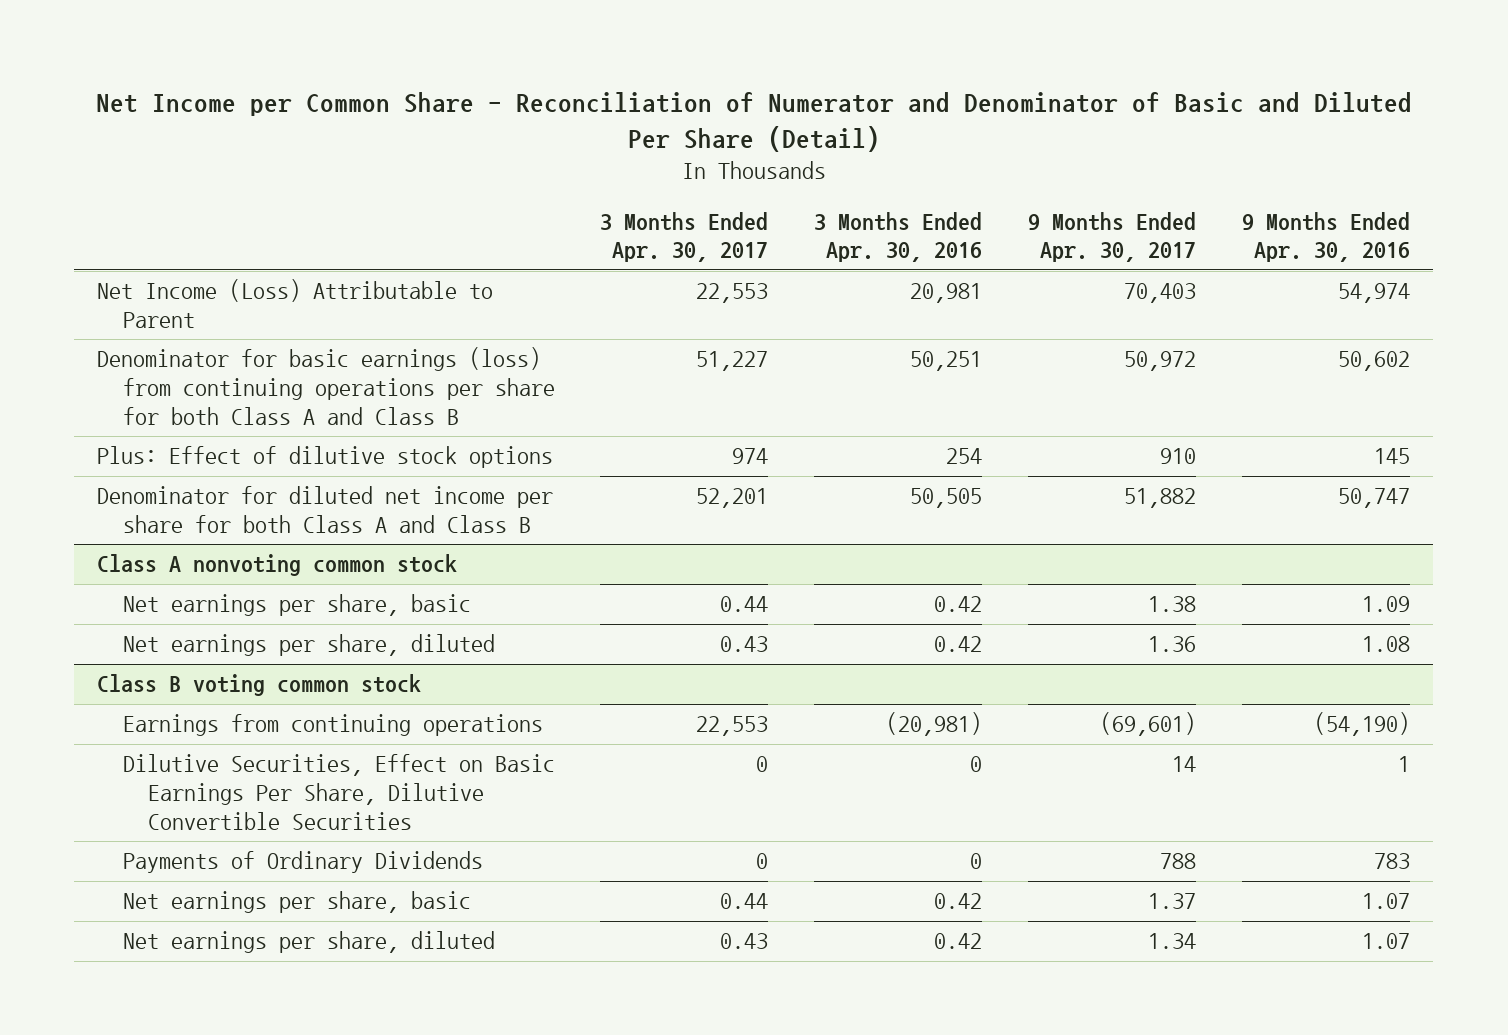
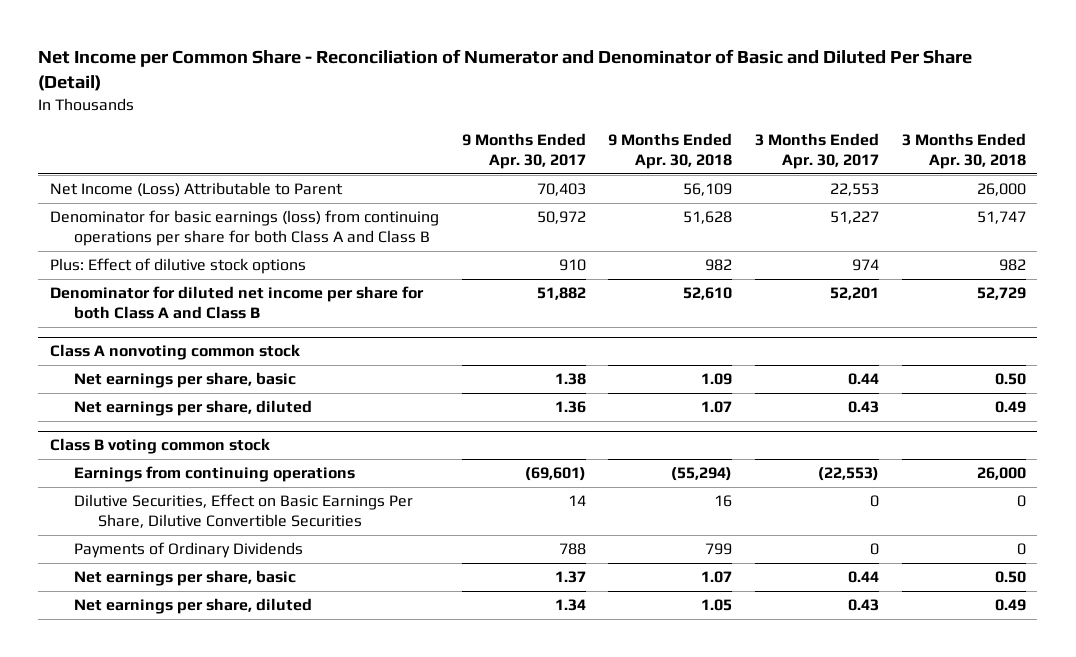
[814,211,983,263] 3 Months Ended Apr. 30, 2016 -> none
[1242,211,1411,263] 9 Months Ended Apr. 30, 2016 -> none
none -> [608,132,733,170] 9 Months Ended Apr. 30, 2018
none -> [901,132,1026,170] 3 Months Ended Apr. 30, 2018
[696,716,769,737] 22,553 -> [818,467,880,482] (22,553)

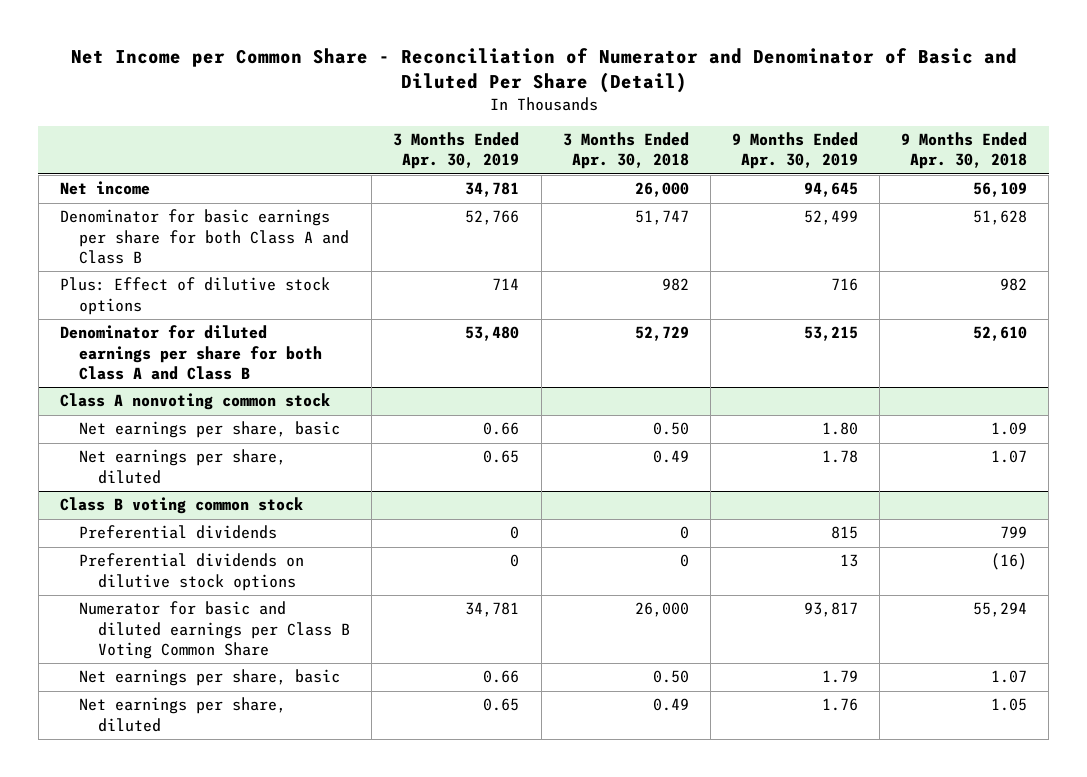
[461,132,586,170] 9 Months Ended Apr. 30, 2017 -> none
[755,132,880,170] 3 Months Ended Apr. 30, 2017 -> none
none -> [393,132,520,170] 3 Months Ended Apr. 30, 2019
none -> [731,132,858,170] 9 Months Ended Apr. 30, 2019
[49,182,343,198] Net Income (Loss) Attributable to Parent -> [59,181,150,196] Net income
[49,210,439,247] Denominator for basic earnings (loss) from continuing operations per share for both Class A and Class B -> [59,209,350,264] Denominator for basic earnings per share for both Class A and Class B
[49,286,424,320] Denominator for diluted net income per share for both Class A and Class B -> [59,325,323,380] Denominator for diluted earnings per share for both Class A and Class B
[73,466,355,483] Earnings from continuing operations -> none
[73,494,413,529] Dilutive Securities, Effect on Basic Earnings Per Share, Dilutive Convertible Securities -> none
[73,542,303,559] Payments of Ordinary Dividends -> [79,525,278,540] Preferential dividends
none -> [79,553,305,591] Preferential dividends on dilutive stock options
none -> [79,601,351,659] Numerator for basic and diluted earnings per Class B Voting Common Share

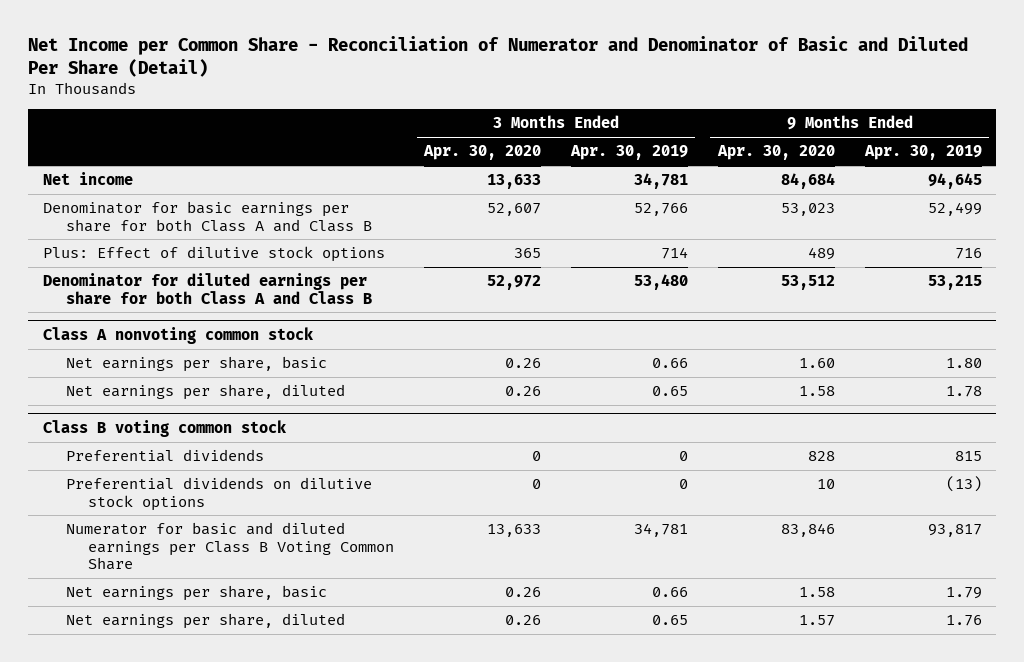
[562,132,689,170] 3 Months Ended Apr. 30, 2018 -> none
[901,132,1028,170] 9 Months Ended Apr. 30, 2018 -> none
none -> [423,145,542,161] Apr. 30, 2020
none -> [716,145,835,161] Apr. 30, 2020
[839,554,858,568] 13 -> [945,476,982,493] (13)

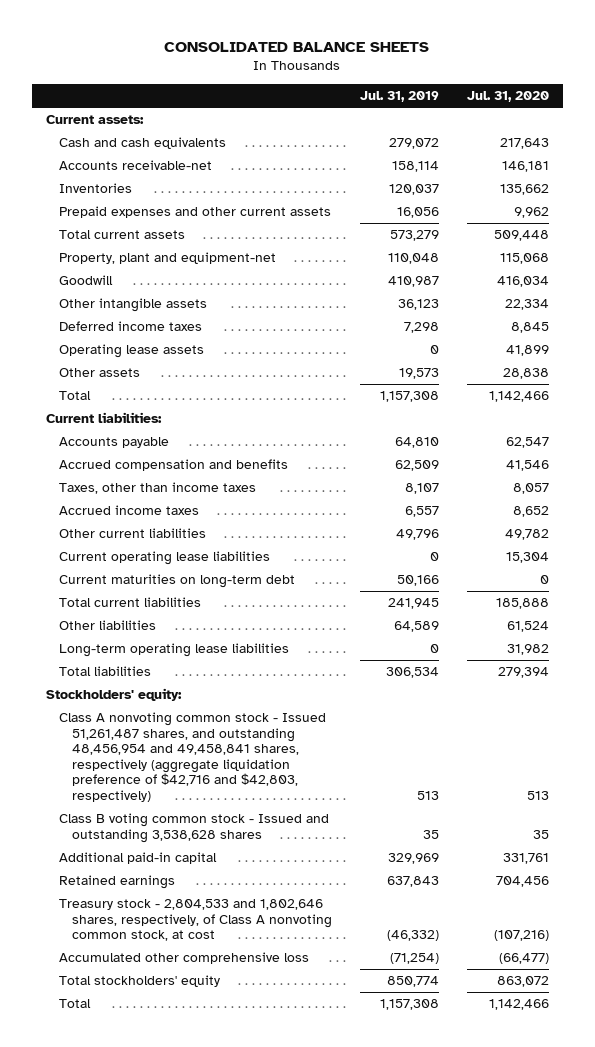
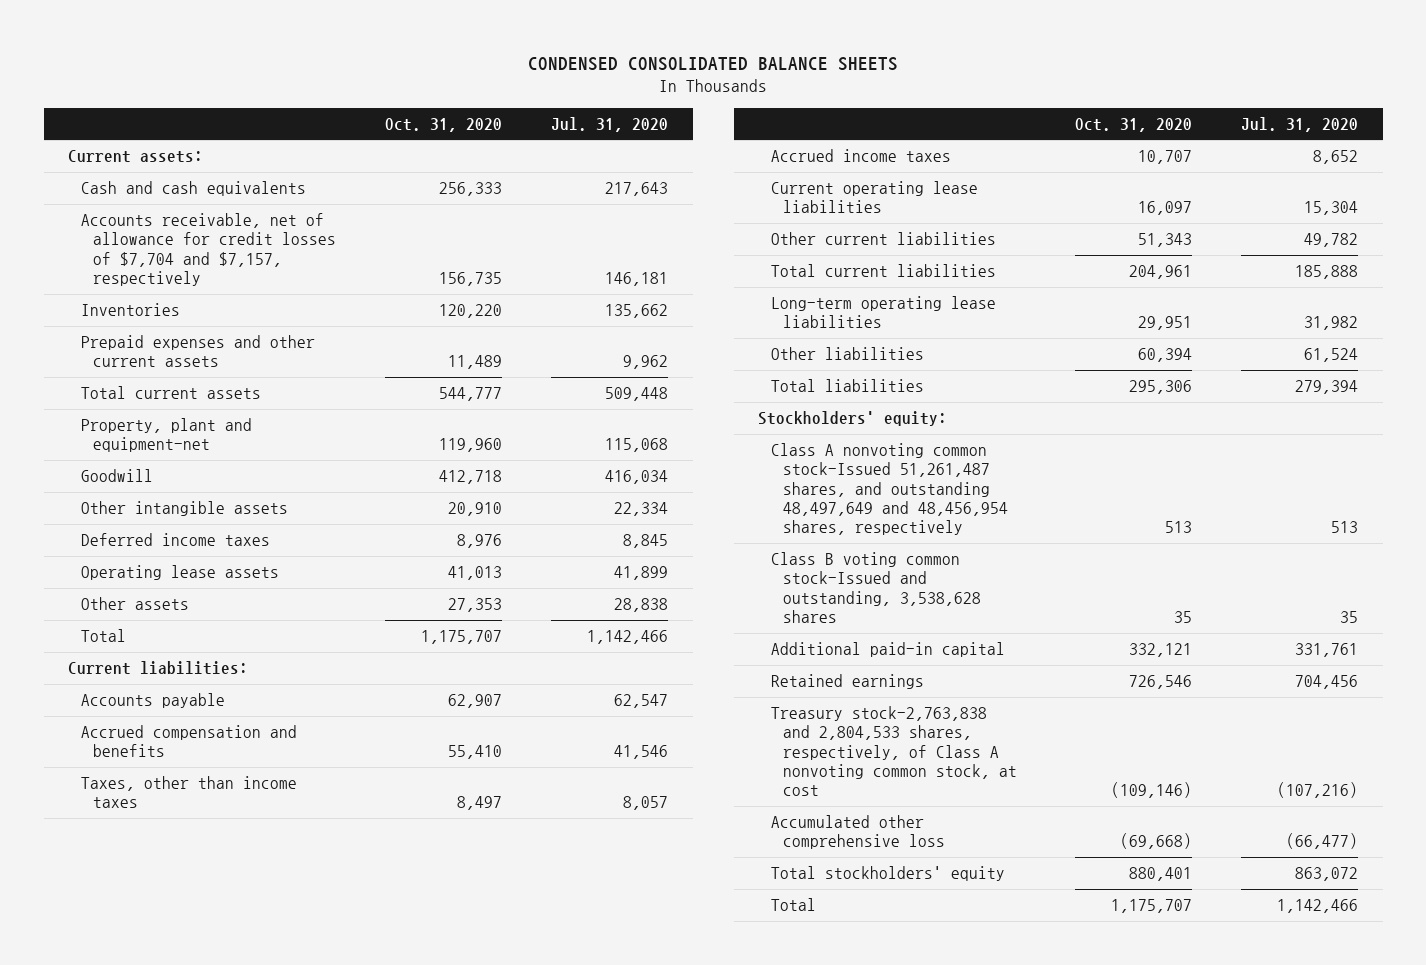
[164,42,430,53] CONSOLIDATED BALANCE SHEETS -> [528,57,899,72] CONDENSED CONSOLIDATED BALANCE SHEETS
[360,90,440,102] Jul. 31, 2019 -> none
none -> [385,117,503,132] Oct. 31, 2020
[59,160,213,171] Accounts receivable-net -> [80,213,337,286] Accounts receivable, net of allowance for credit losses of $7,704 and $7,157, respectively
[59,574,296,589] Current maturities on long-term debt -> none
[59,528,207,539] Other current liabilities -> [770,232,996,246] Other current liabilities
[59,620,157,631] Other liabilities -> [770,347,924,361] Other liabilities
[59,712,327,802] Class A nonvoting common stock - Issued 51,261,487 shares, and outstanding 48,456,954 and 49,458,841 shares, respectively (aggregate liquidation preference of $42,716 and $42,803, respectively) -> [770,443,1009,536] Class A nonvoting common stock-Issued 51,261,487 shares, and outstanding 48,497,649 and 48,456,954 shares, respectively
[59,813,330,843] Class B voting common stock - Issued and outstanding 3,538,628 shares -> [770,552,982,623] Class B voting common stock-Issued and outstanding, 3,538,628 shares
[59,899,333,942] Treasury stock - 2,804,533 and 1,802,646 shares, respectively, of Class A nonvoting common stock, at cost -> [770,706,1018,797] Treasury stock-2,763,838 and 2,804,533 shares, respectively, of Class A nonvoting common stock, at cost

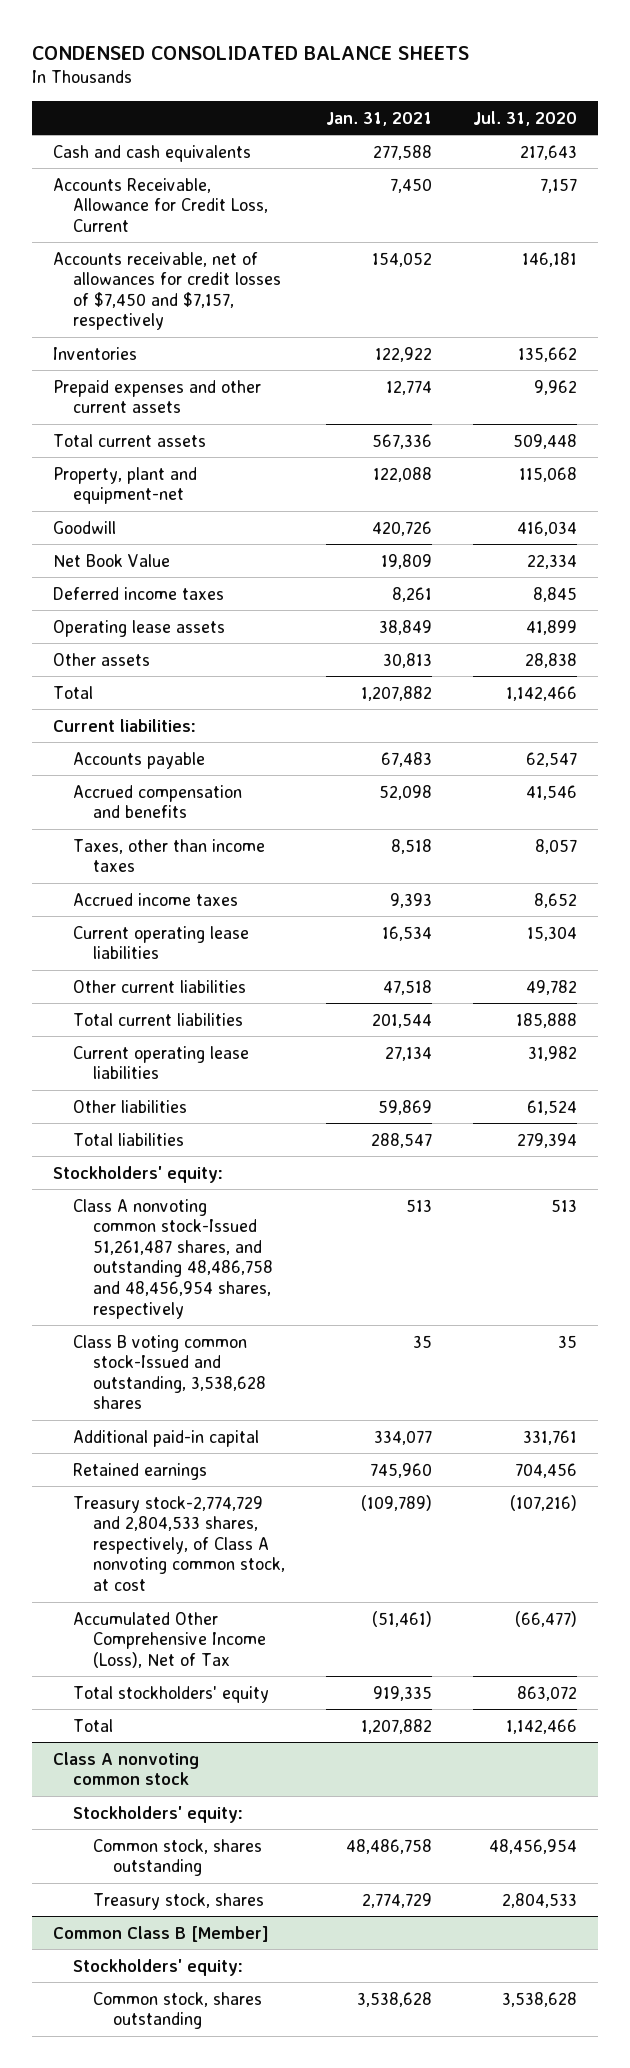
[385,117,503,132] Oct. 31, 2020 -> none
none -> [325,111,432,126] Jan. 31, 2021
[68,150,204,164] Current assets: -> none
none -> [52,177,268,232] Accounts Receivable, Allowance for Credit Loss, Current
[80,213,337,286] Accounts receivable, net of allowance for credit losses of $7,704 and $7,157, respectively -> [52,251,281,331] Accounts receivable, net of allowances for credit losses of $7,450 and $7,157, respectively
[80,501,288,517] Other intangible assets -> [52,553,170,567] Net Book Value
[770,296,996,329] Long-term operating lease liabilities -> [72,1045,249,1080] Current operating lease liabilities
[770,443,1009,536] Class A nonvoting common stock-Issued 51,261,487 shares, and outstanding 48,497,649 and 48,456,954 shares, respectively -> [72,1198,273,1319] Class A nonvoting common stock-Issued 51,261,487 shares, and outstanding 48,486,758 and 48,456,954 shares, respectively
[770,706,1018,797] Treasury stock-2,763,838 and 2,804,533 shares, respectively, of Class A nonvoting common stock, at cost -> [72,1495,285,1591] Treasury stock-2,774,729 and 2,804,533 shares, respectively, of Class A nonvoting common stock, at cost
[770,815,946,850] Accumulated other comprehensive loss -> [72,1611,266,1668] Accumulated Other Comprehensive Income (Loss), Net of Tax
none -> [52,1751,199,1786] Class A nonvoting common stock
none -> [72,1805,243,1823] Stockholders' equity:
none -> [92,1838,262,1877] Common stock, shares outstanding
none -> [92,1892,264,1910] Treasury stock, shares
none -> [52,1925,269,1942] Common Class B [Member]
none -> [72,1958,243,1976] Stockholders' equity:
none -> [92,1991,262,2030] Common stock, shares outstanding

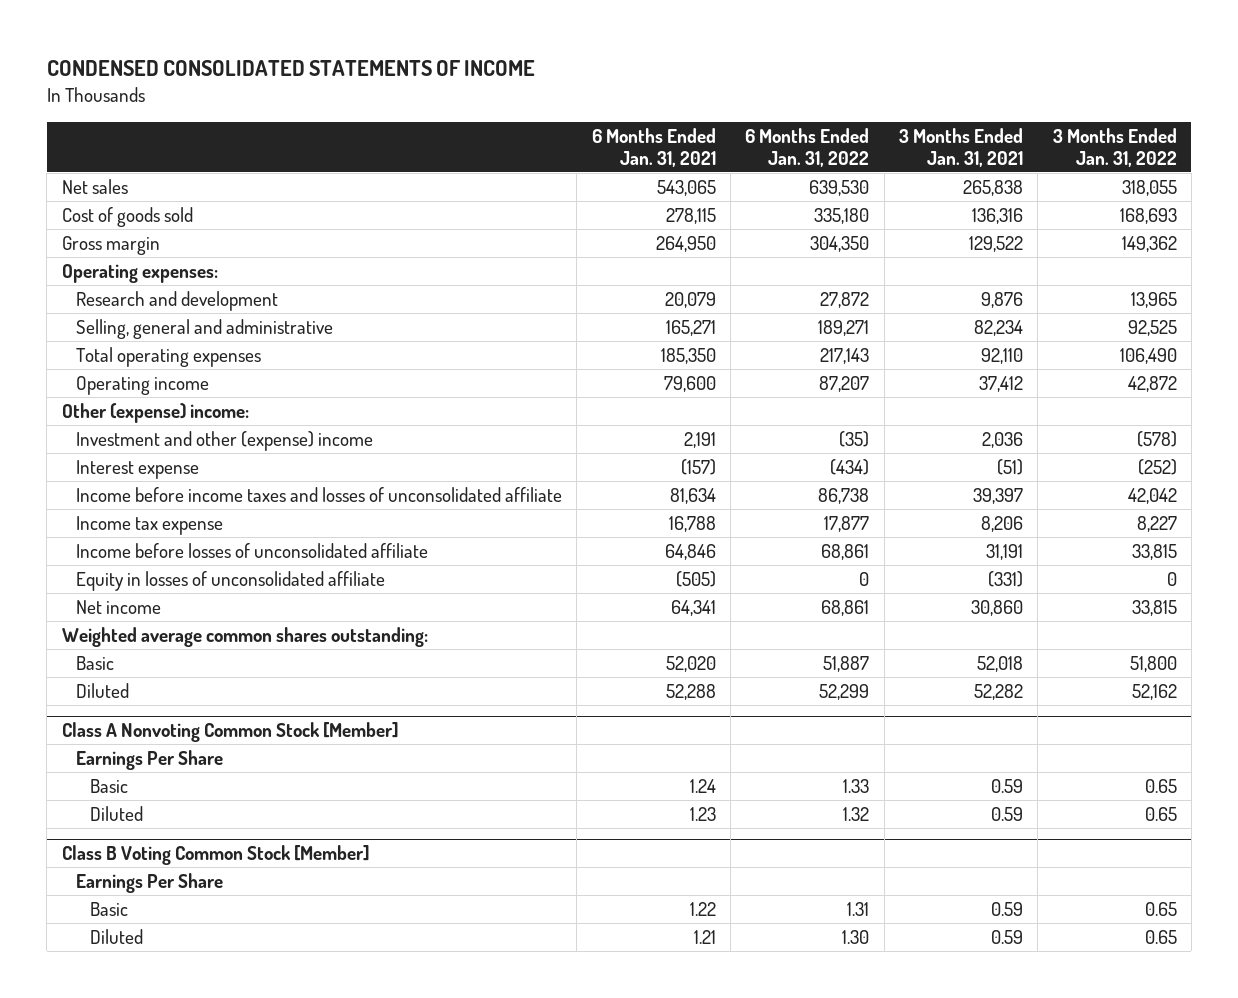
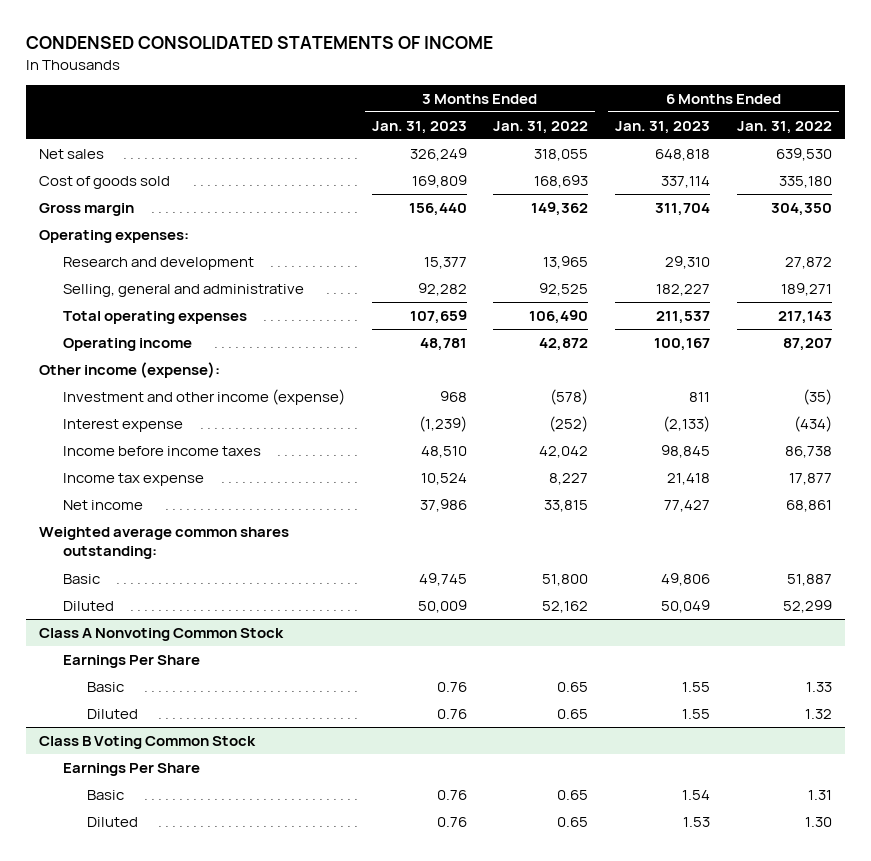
[591,127,716,167] 6 Months Ended Jan. 31, 2021 -> none
[898,127,1023,167] 3 Months Ended Jan. 31, 2021 -> none
none -> [371,120,467,134] Jan. 31, 2023
none -> [615,120,711,134] Jan. 31, 2023
[61,402,249,423] Other (expense) income: -> [39,362,221,379] Other income (expense):
[75,430,373,451] Investment and other (expense) income -> [62,389,345,406] Investment and other income (expense)
[75,486,562,502] Income before income taxes and losses of unconsolidated affiliate -> [62,446,261,457] Income before income taxes
[75,542,428,558] Income before losses of unconsolidated affiliate -> none
[75,570,385,591] Equity in losses of unconsolidated affiliate -> none
[61,722,399,743] Class A Nonvoting Common Stock [Member] -> [39,628,285,642] Class A Nonvoting Common Stock
[61,845,370,866] Class B Voting Common Stock [Member] -> [39,736,257,750] Class B Voting Common Stock

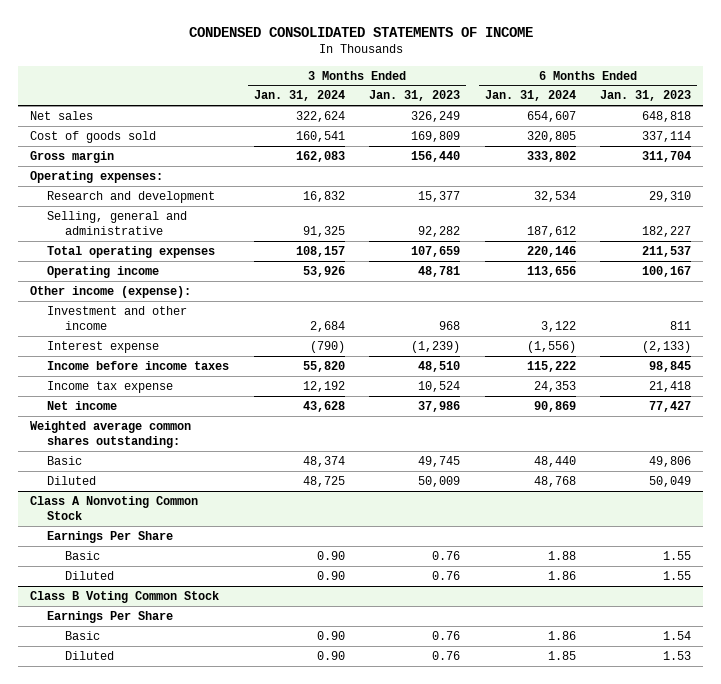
[493,120,589,134] Jan. 31, 2022 -> none
[736,120,832,134] Jan. 31, 2022 -> none
none -> [253,90,345,102] Jan. 31, 2024
none -> [484,90,576,102] Jan. 31, 2024
[62,389,345,406] Investment and other income (expense) -> [47,305,188,331] Investment and other income

